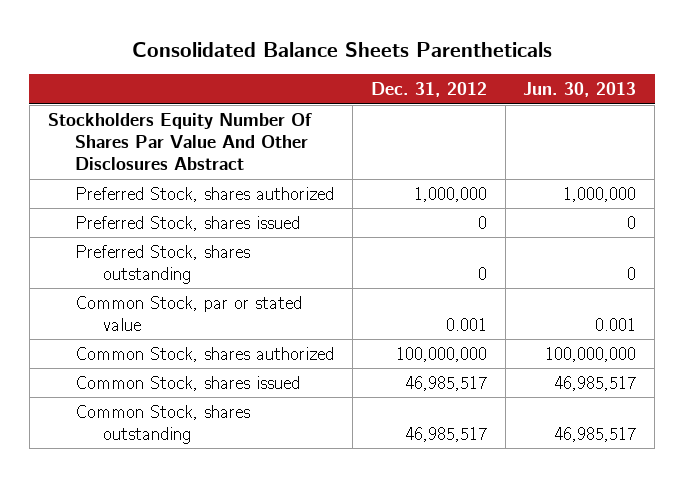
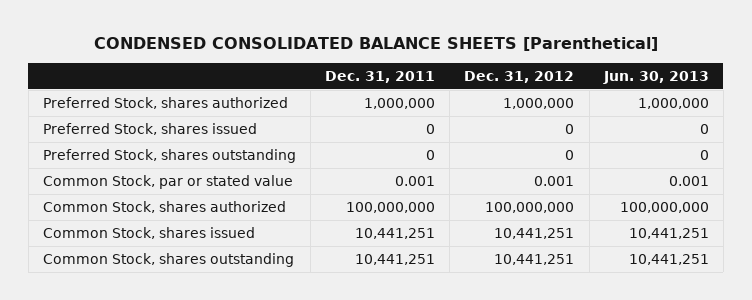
[131,41,552,57] Consolidated Balance Sheets Parentheticals -> [93,37,658,52] CONDENSED CONSOLIDATED BALANCE SHEETS [Parenthetical]
none -> [325,70,436,83] Dec. 31, 2011
[47,112,312,171] Stockholders Equity Number Of Shares Par Value And Other Disclosures Abstract -> none
[404,375,487,391] 46,985,517 -> [494,227,575,239] 10,441,251
[554,375,637,391] 46,985,517 -> [628,227,709,239] 10,441,251
[404,426,487,442] 46,985,517 -> [494,253,575,265] 10,441,251
[554,426,637,442] 46,985,517 -> [628,253,709,265] 10,441,251

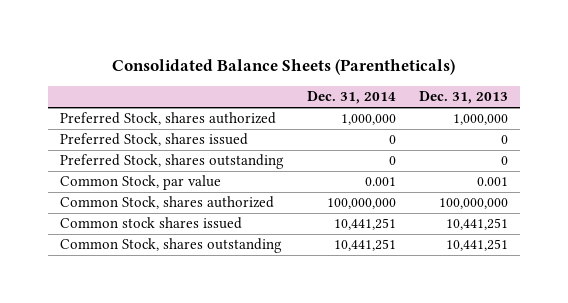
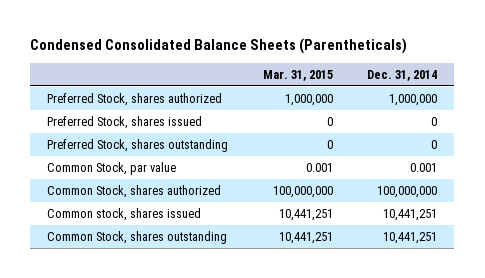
[112,59,456,76] Consolidated Balance Sheets (Parentheticals) -> [30,37,408,54] Condensed Consolidated Balance Sheets (Parentheticals)
[419,91,509,105] Dec. 31, 2013 -> none
none -> [262,69,333,81] Mar. 31, 2015
[59,217,242,230] Common stock shares issued -> [47,207,202,221] Common stock, shares issued

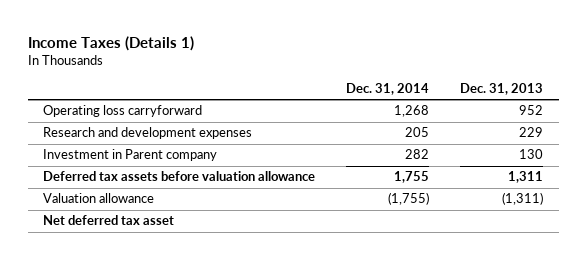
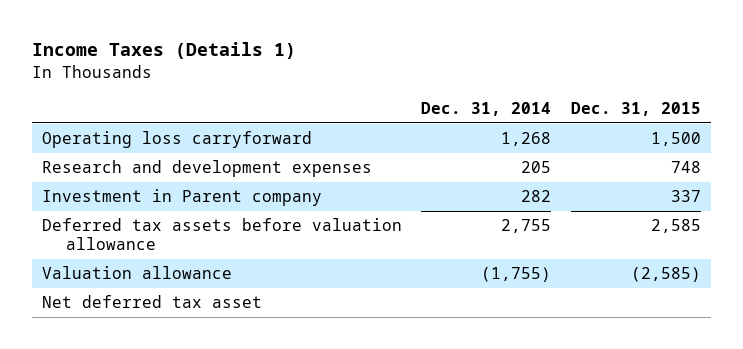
[460,83,544,96] Dec. 31, 2013 -> none
none -> [571,101,702,116] Dec. 31, 2015
[394,171,430,184] 1,755 -> [501,219,552,234] 2,755

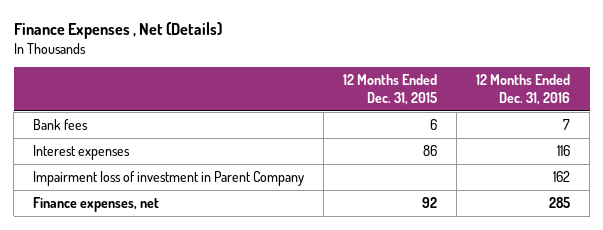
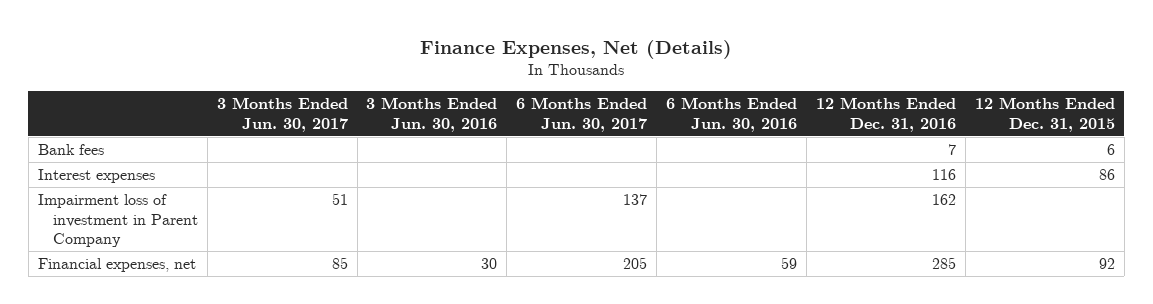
[13,21,222,39] Finance Expenses , Net (Details) -> [420,39,733,59] Finance Expenses, Net (Details)
none -> [216,97,348,133] 3 Months Ended Jun. 30, 2017
none -> [366,97,498,133] 3 Months Ended Jun. 30, 2016
none -> [516,97,648,133] 6 Months Ended Jun. 30, 2017
none -> [666,97,798,133] 6 Months Ended Jun. 30, 2016
[33,197,160,213] Finance expenses, net -> [37,258,196,273] Financial expenses, net

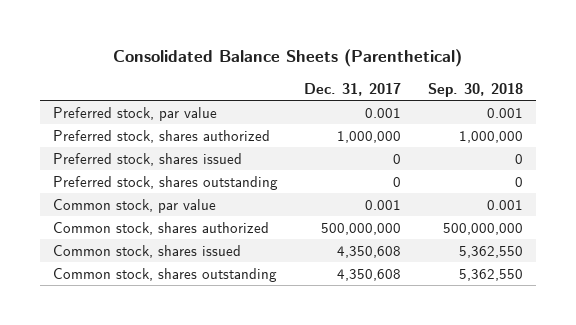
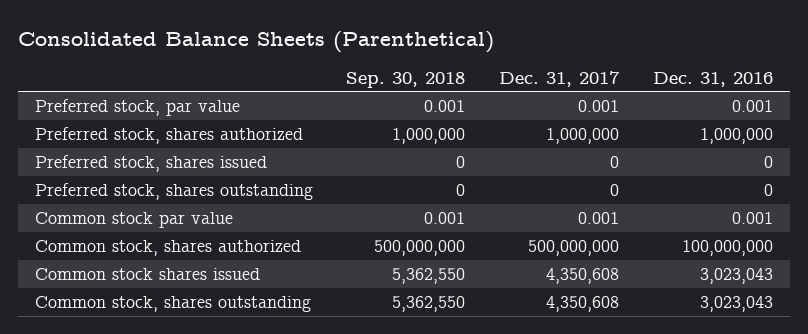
none -> [652,71,773,87] Dec. 31, 2016
[52,198,216,213] Common stock, par value -> [34,212,233,229] Common stock par value
[52,244,241,258] Common stock, shares issued -> [34,268,260,281] Common stock shares issued

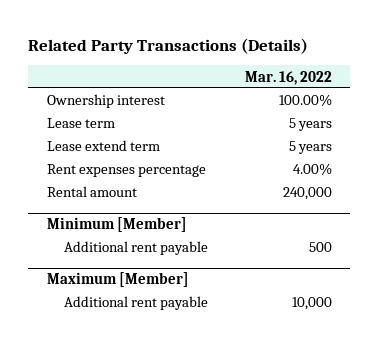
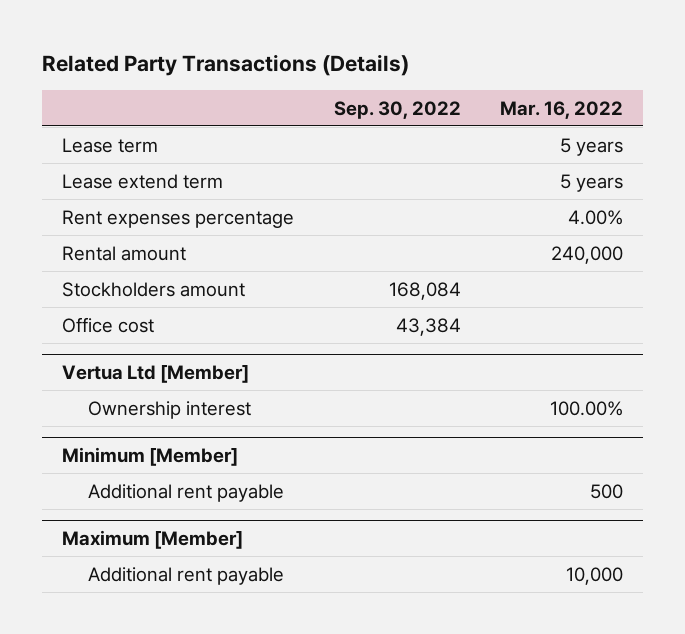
none -> [333,100,461,119] Sep. 30, 2022
[46,94,165,109] Ownership interest -> none
none -> [61,281,245,297] Stockholders amount
none -> [61,316,154,333] Office cost
none -> [61,365,249,384] Vertua Ltd [Member]
none -> [88,400,252,419] Ownership interest

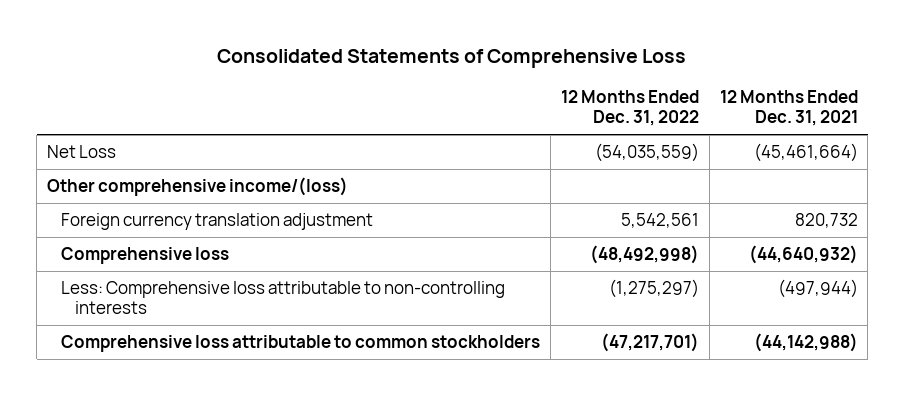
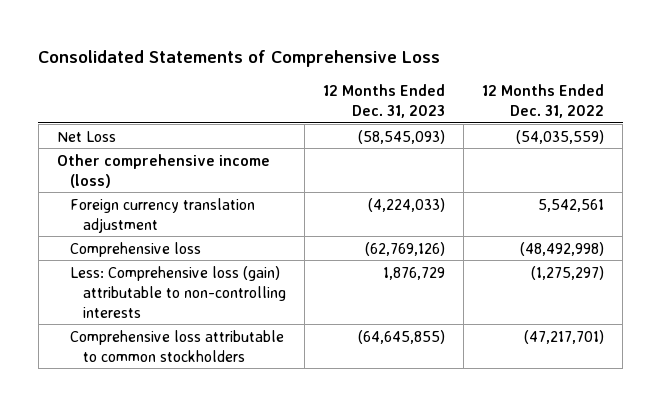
[719,90,858,127] 12 Months Ended Dec. 31, 2021 -> none
none -> [322,83,445,118] 12 Months Ended Dec. 31, 2023
[47,177,349,197] Other comprehensive income/(loss) -> [56,153,270,188] Other comprehensive income (loss)
[60,281,505,315] Less: Comprehensive loss attributable to non-controlling interests -> [69,265,286,318] Less: Comprehensive loss (gain) attributable to non-controlling interests

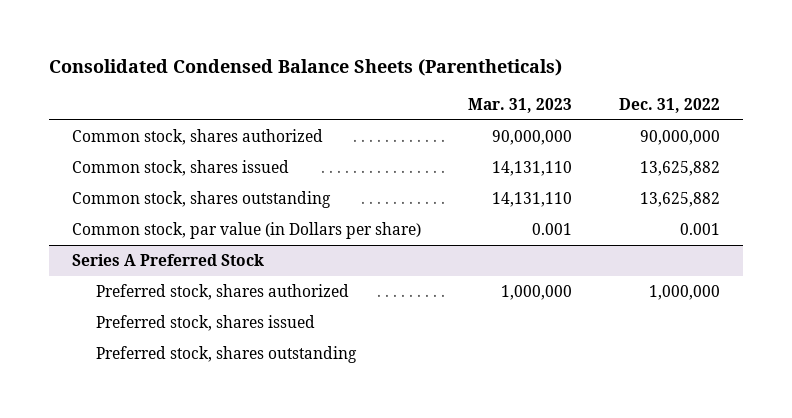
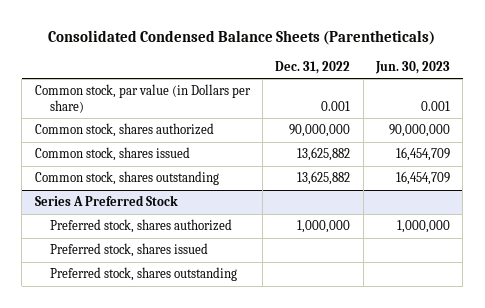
[468,97,573,113] Mar. 31, 2023 -> none
none -> [374,61,450,75] Jun. 30, 2023
[72,222,422,240] Common stock, par value (in Dollars per share) -> [34,84,251,114] Common stock, par value (in Dollars per share)

